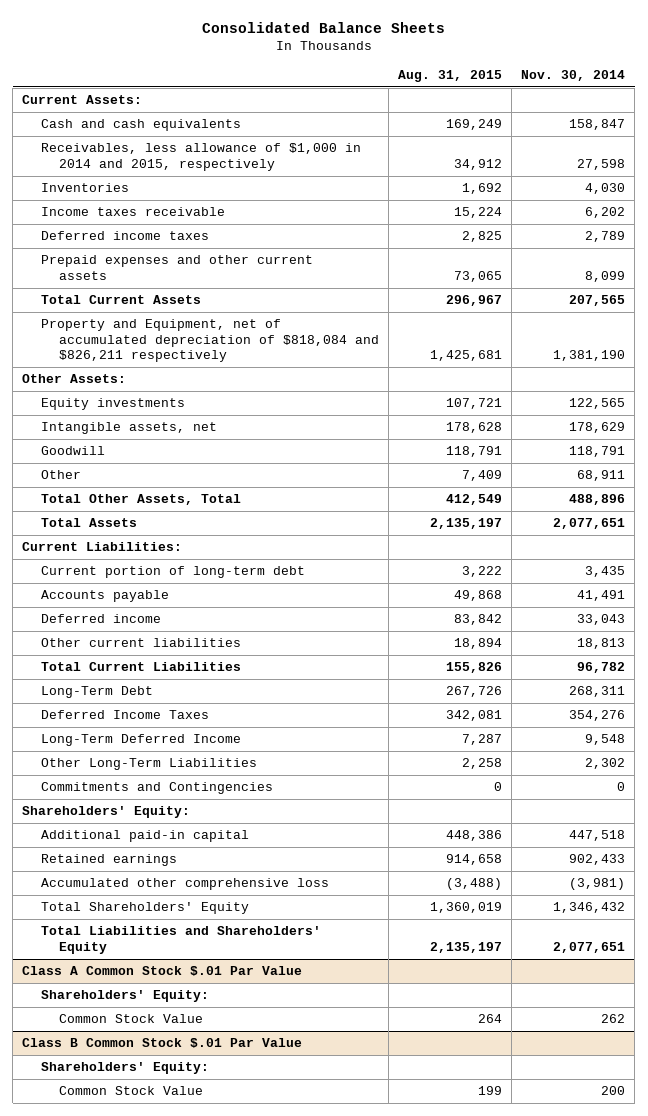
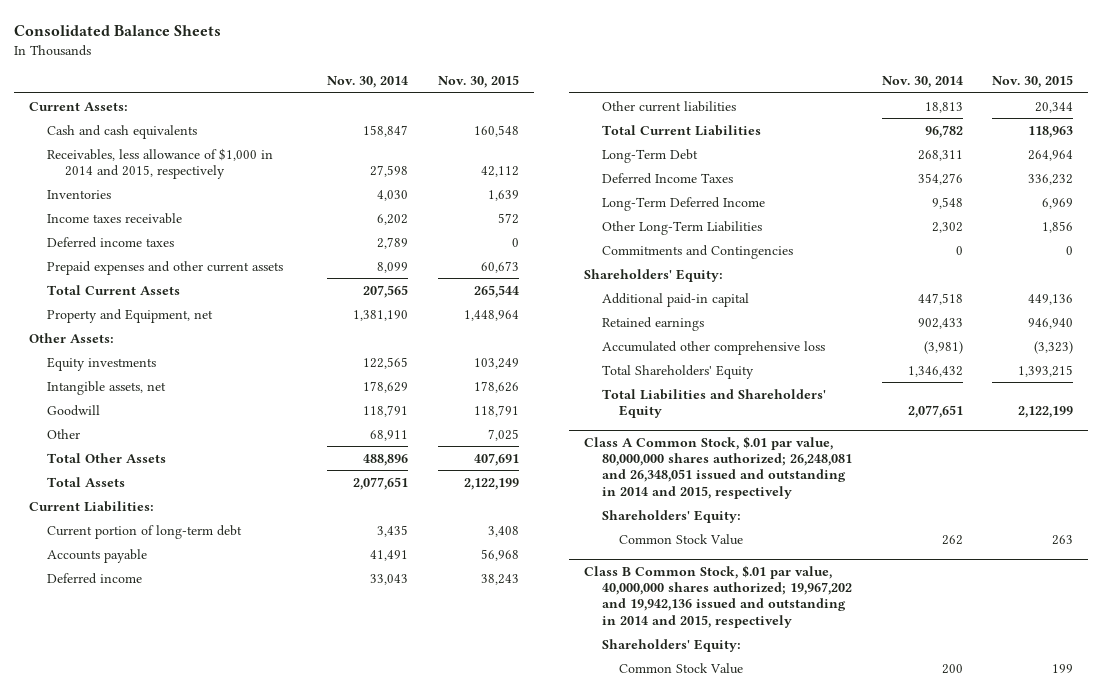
[398,70,503,83] Aug. 31, 2015 -> none
none -> [437,75,519,89] Nov. 30, 2015
[40,319,380,362] Property and Equipment, net of accumulated depreciation of $818,084 and $826,211 respectively -> [46,308,213,323] Property and Equipment, net
[40,494,241,506] Total Other Assets, Total -> [46,452,166,463] Total Other Assets
[22,966,303,977] Class A Common Stock $.01 Par Value -> [583,435,852,499] Class A Common Stock, $.01 par value, 80,000,000 shares authorized; 26,248,081 and 26,348,051 issued and outstanding in 2014 and 2015, respectively
[22,1038,303,1049] Class B Common Stock $.01 Par Value -> [583,564,852,628] Class B Common Stock, $.01 par value, 40,000,000 shares authorized; 19,967,202 and 19,942,136 issued and outstanding in 2014 and 2015, respectively

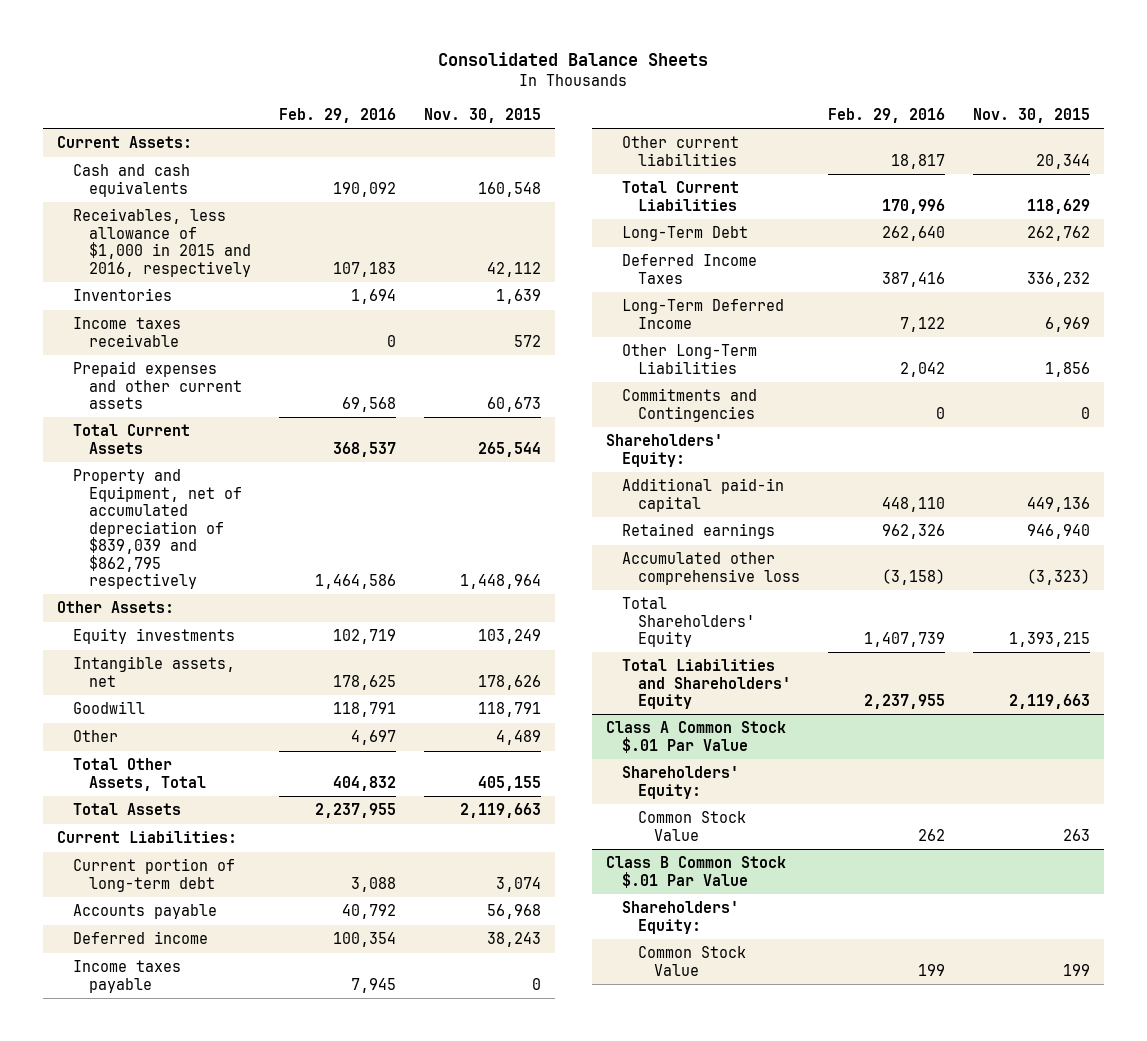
[326,76,408,89] Nov. 30, 2014 -> none
none -> [278,107,396,123] Feb. 29, 2016
[46,147,273,179] Receivables, less allowance of $1,000 in 2014 and 2015, respectively -> [72,208,251,277] Receivables, less allowance of $1,000 in 2015 and 2016, respectively
[46,236,174,248] Deferred income taxes -> none
[46,308,213,323] Property and Equipment, net -> [72,469,242,590] Property and Equipment, net of accumulated depreciation of $839,039 and $862,795 respectively
[487,428,519,441] 7,025 -> [495,730,541,746] 4,489
[46,452,166,463] Total Other Assets -> [72,758,206,791] Total Other Assets, Total
[473,452,519,466] 407,691 -> [477,775,541,791] 405,155
[463,477,519,490] 2,122,199 -> [459,803,541,819] 2,119,663
[487,525,519,537] 3,408 -> [495,876,541,892] 3,074
none -> [72,960,181,993] Income taxes payable
[1028,125,1074,138] 118,963 -> [1027,198,1091,214] 118,629
[1028,149,1074,161] 264,964 -> [1027,226,1091,242] 262,762
[1018,405,1074,418] 2,122,199 -> [1009,694,1091,710] 2,119,663
[583,435,852,499] Class A Common Stock, $.01 par value, 80,000,000 shares authorized; 26,248,081 and 26,348,051 issued and outstanding in 2014 and 2015, respectively -> [605,721,786,753] Class A Common Stock $.01 Par Value
[583,564,852,628] Class B Common Stock, $.01 par value, 40,000,000 shares authorized; 19,967,202 and 19,942,136 issued and outstanding in 2014 and 2015, respectively -> [605,856,786,888] Class B Common Stock $.01 Par Value

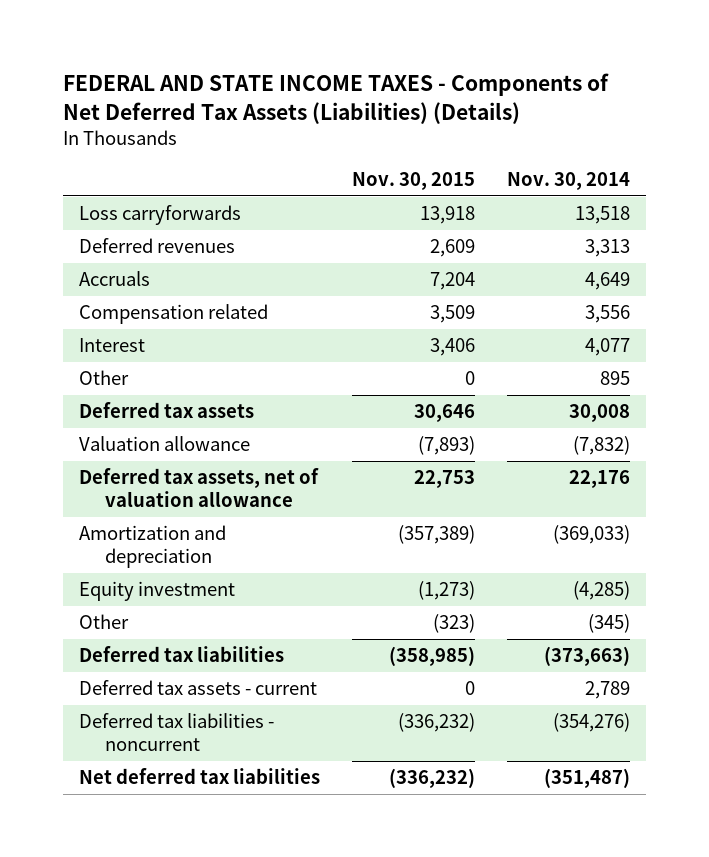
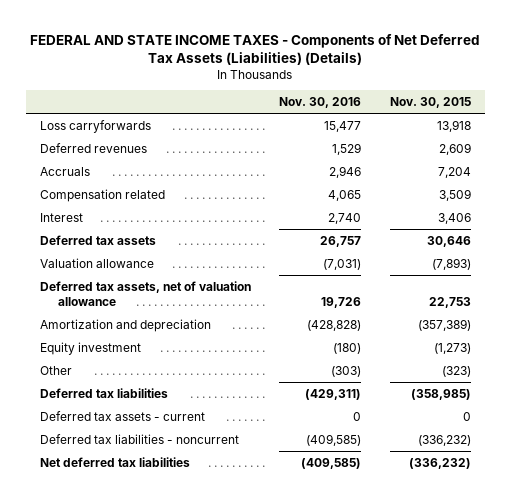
[506,172,630,191] Nov. 30, 2014 -> none
none -> [279,97,362,109] Nov. 30, 2016
[78,370,129,386] Other -> none

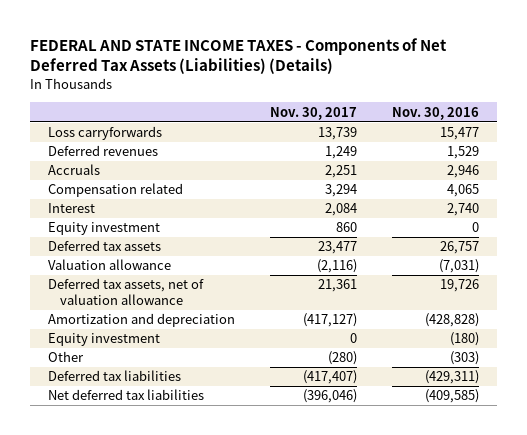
[389,97,471,109] Nov. 30, 2015 -> none
none -> [269,106,357,120] Nov. 30, 2017
none -> [47,222,160,236] Equity investment
[40,410,206,421] Deferred tax assets - current -> none
[40,433,240,444] Deferred tax liabilities - noncurrent -> none

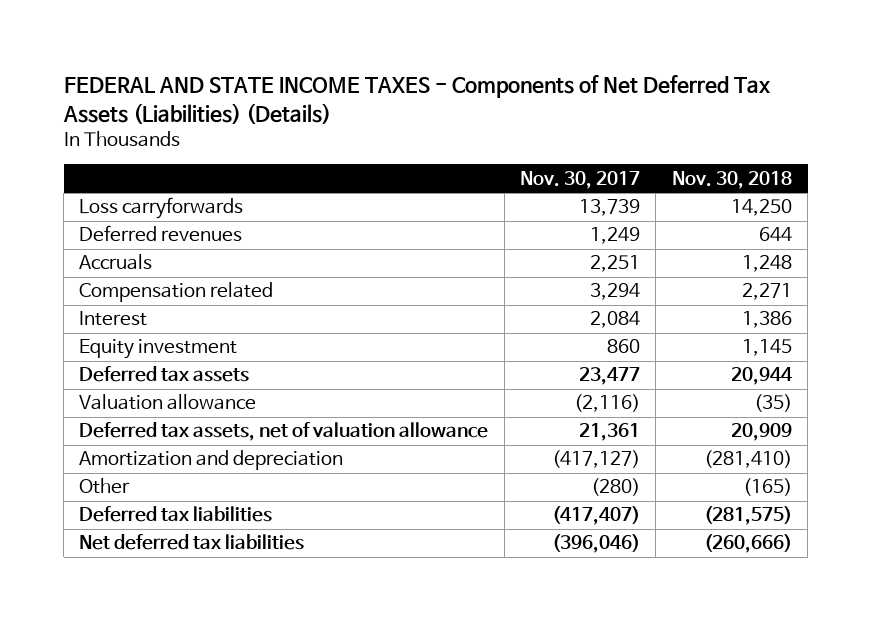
[392,106,480,120] Nov. 30, 2016 -> none
none -> [671,170,792,189] Nov. 30, 2018
[47,333,160,347] Equity investment -> none

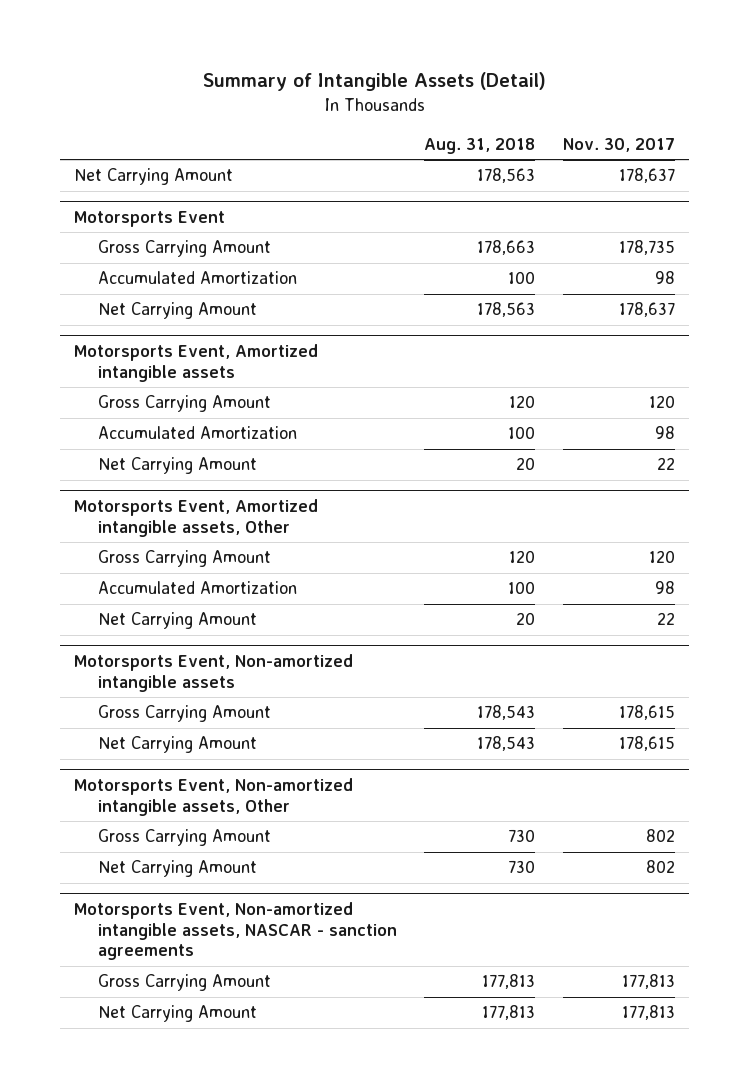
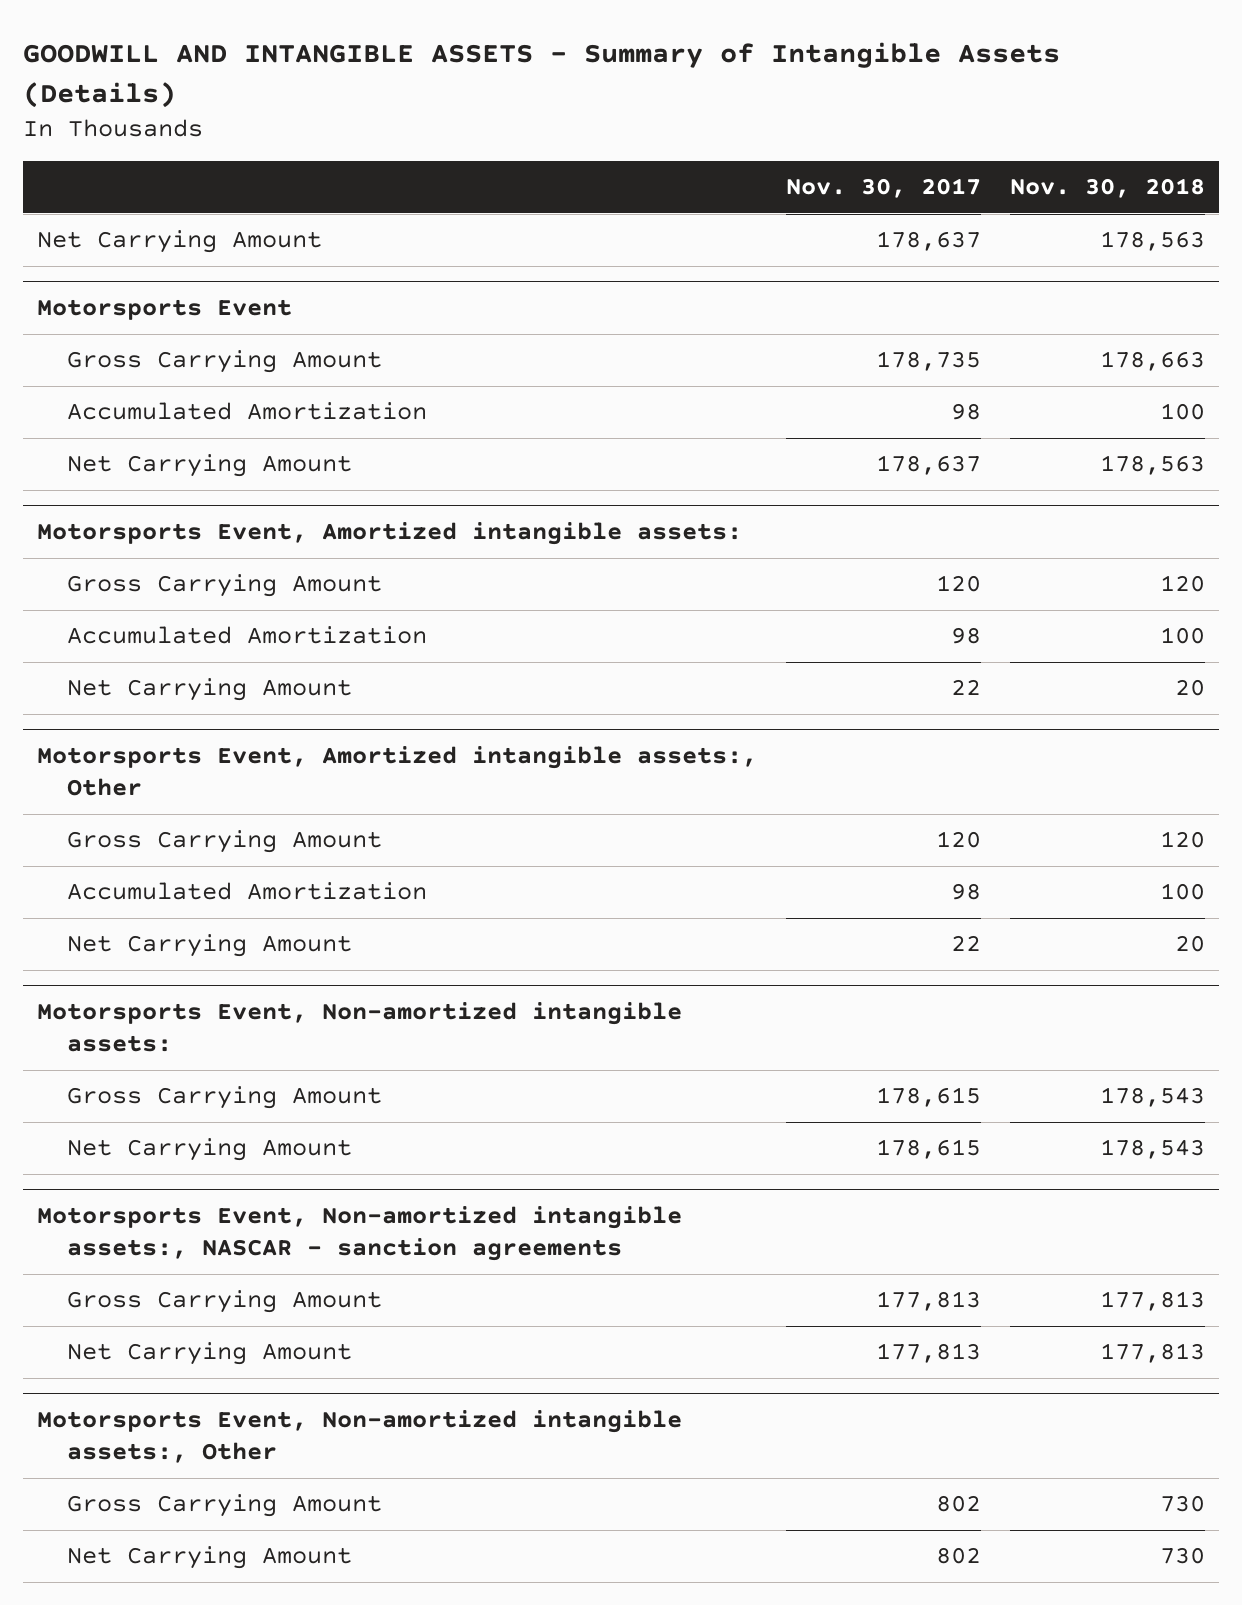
[202,72,546,92] Summary of Intangible Assets (Detail) -> [23,42,1061,108] GOODWILL AND INTANGIBLE ASSETS - Summary of Intangible Assets (Details)
[424,137,536,154] Aug. 31, 2018 -> none
none -> [1009,178,1205,199] Nov. 30, 2018
[74,343,319,382] Motorsports Event, Amortized intangible assets -> [37,522,743,546] Motorsports Event, Amortized intangible assets:
[74,498,319,537] Motorsports Event, Amortized intangible assets, Other -> [37,746,758,797] Motorsports Event, Amortized intangible assets:, Other
[74,653,354,692] Motorsports Event, Non-amortized intangible assets -> [37,1002,683,1053] Motorsports Event, Non-amortized intangible assets:
[74,777,354,816] Motorsports Event, Non-amortized intangible assets, Other -> none
[97,829,271,847] Gross Carrying Amount -> none
[97,860,257,878] Net Carrying Amount -> none
[74,901,397,961] Motorsports Event, Non-amortized intangible assets, NASCAR - sanction agreements -> [37,1206,683,1262] Motorsports Event, Non-amortized intangible assets:, NASCAR - sanction agreements
none -> [37,1410,683,1464] Motorsports Event, Non-amortized intangible assets:, Other
none -> [66,1494,382,1518] Gross Carrying Amount
none -> [66,1546,352,1570] Net Carrying Amount

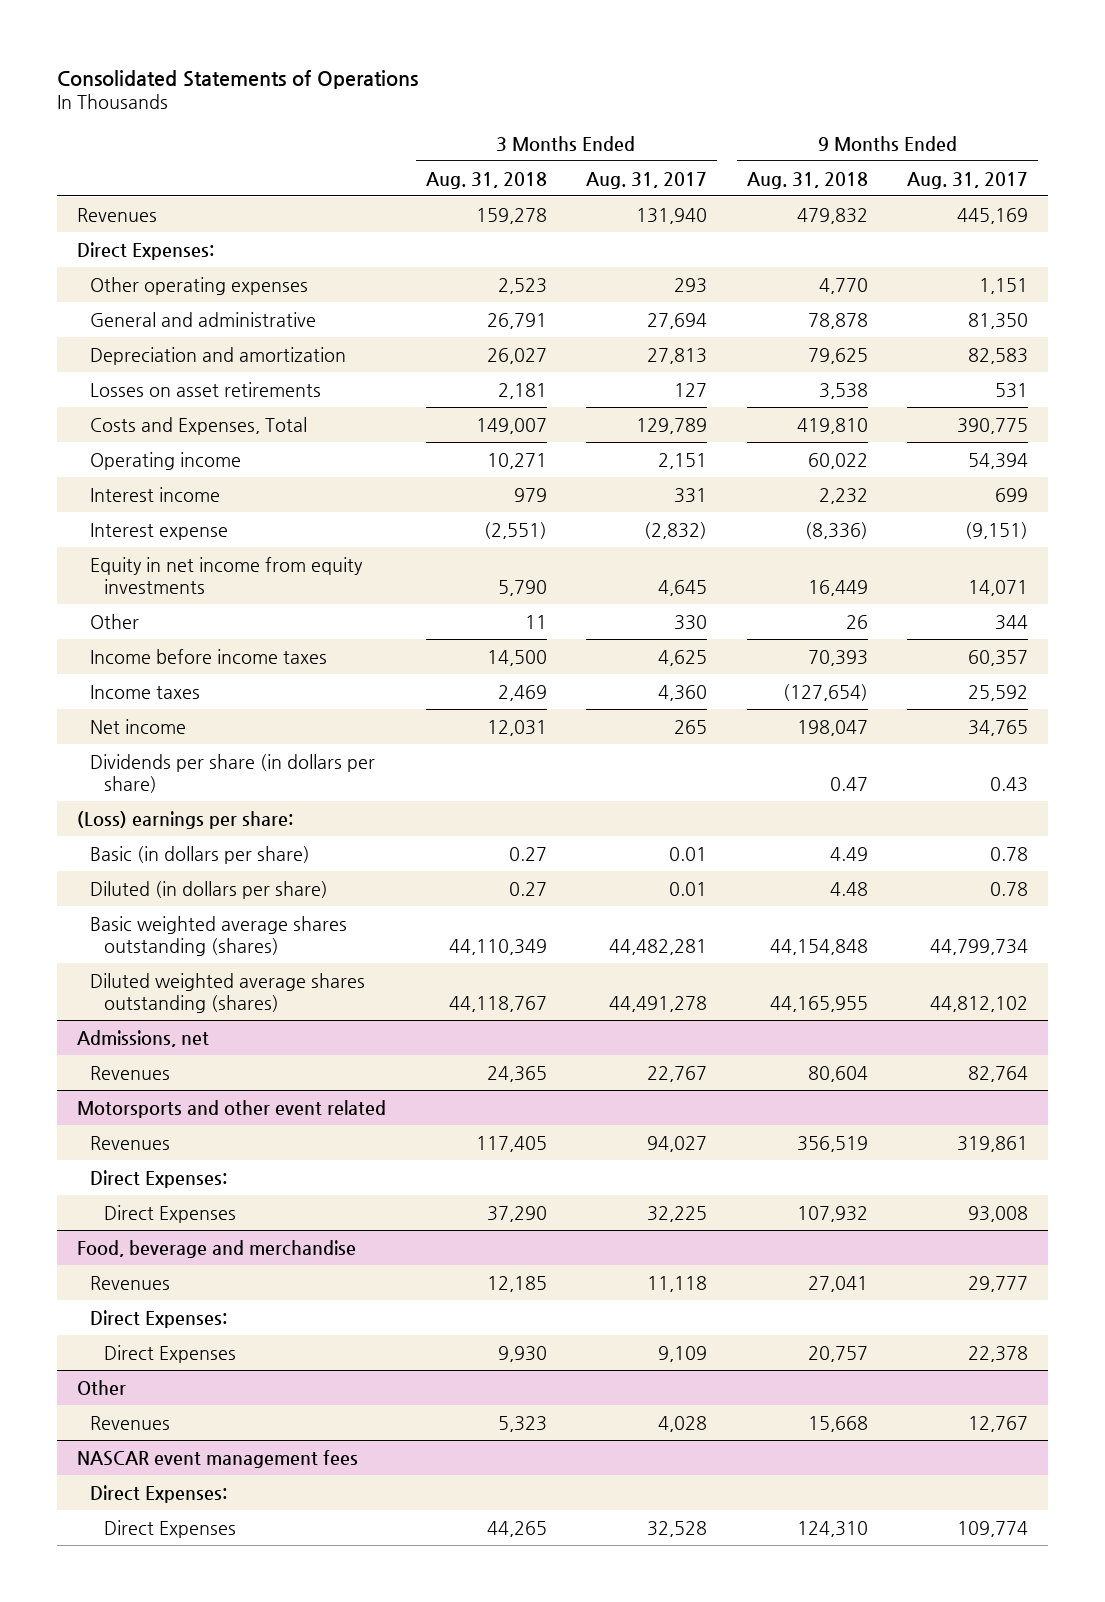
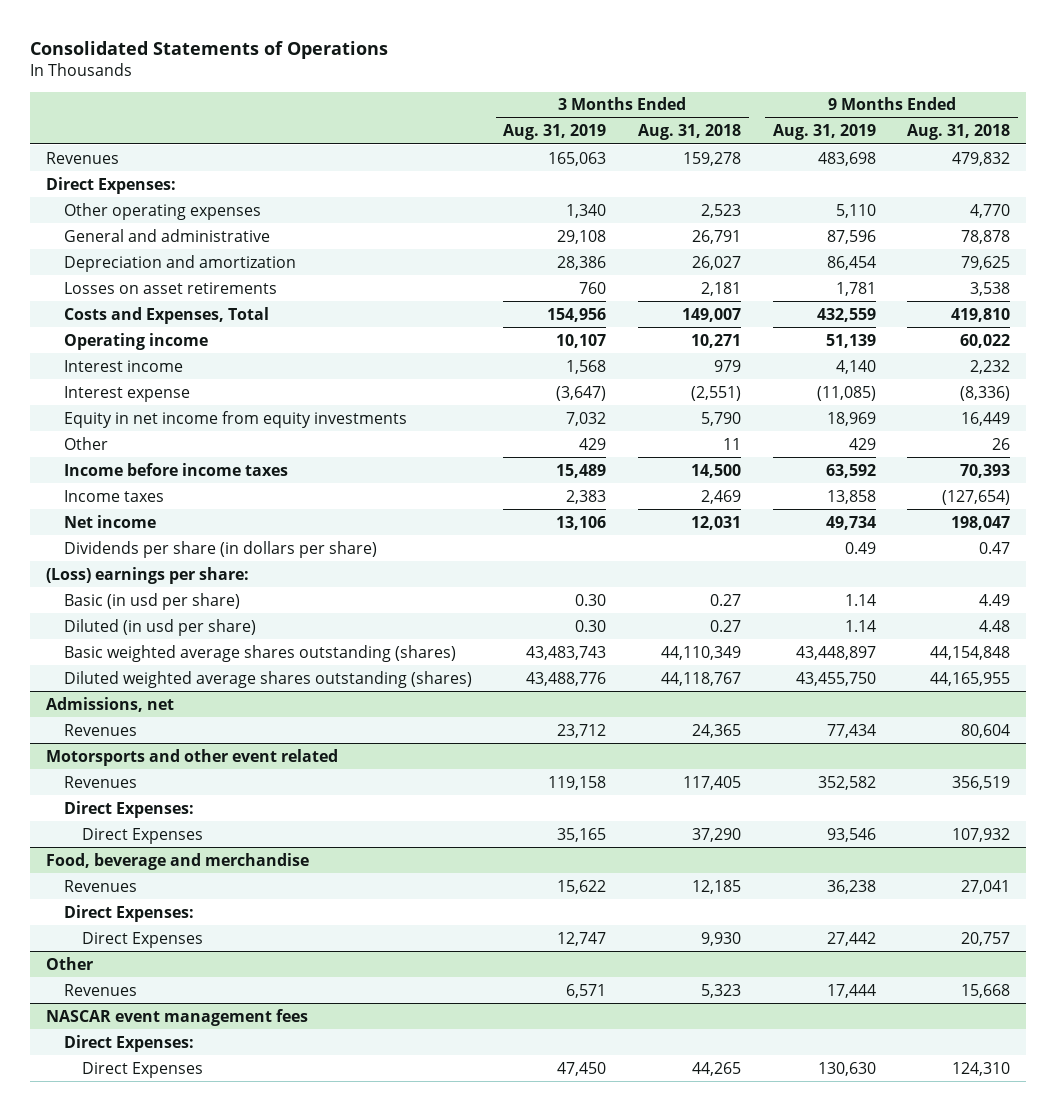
[586,171,708,189] Aug. 31, 2017 -> none
[907,171,1029,189] Aug. 31, 2017 -> none
none -> [503,124,607,141] Aug. 31, 2019
none -> [772,124,876,141] Aug. 31, 2019
[90,845,311,864] Basic (in dollars per share) -> [63,592,240,610] Basic (in usd per share)
[90,880,329,899] Diluted (in dollars per share) -> [63,618,256,636] Diluted (in usd per share)

